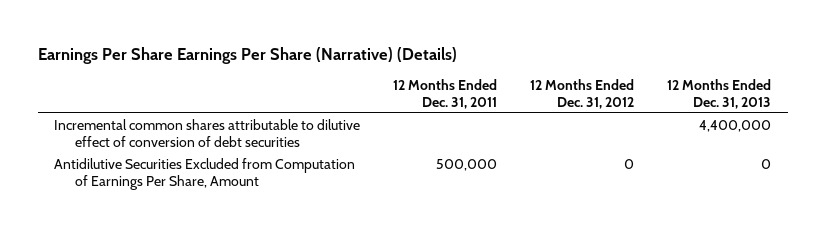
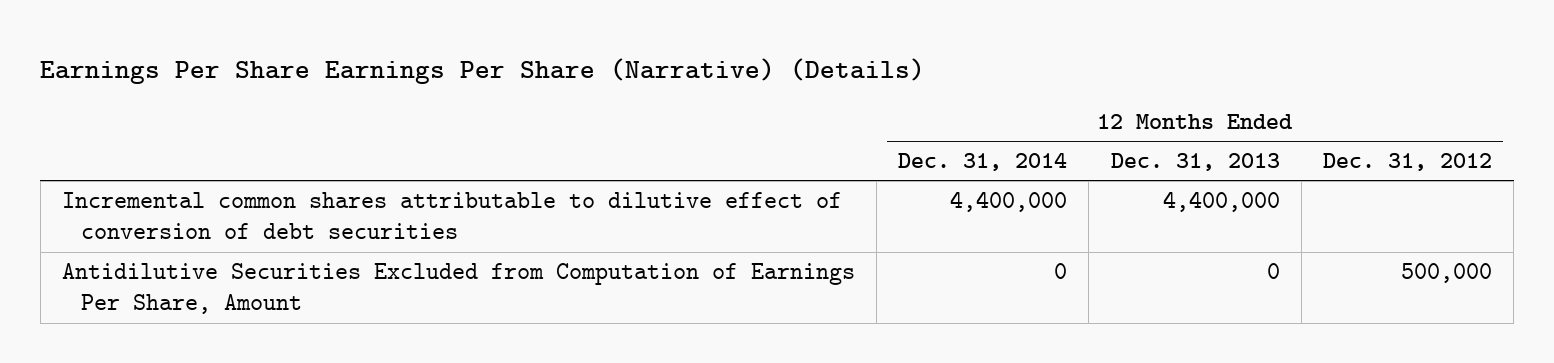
[393,78,498,110] 12 Months Ended Dec. 31, 2011 -> none
none -> [898,153,1068,172] Dec. 31, 2014
[624,158,635,169] 0 -> [1400,262,1492,283] 500,000

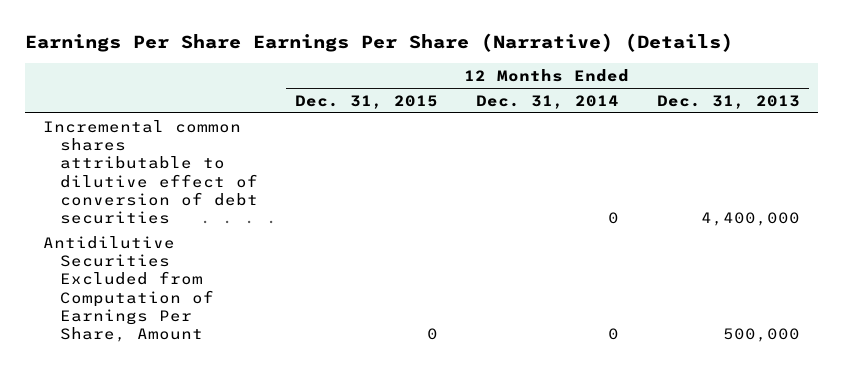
[1322,153,1492,172] Dec. 31, 2012 -> none
none -> [295,94,439,109] Dec. 31, 2015
[950,190,1068,212] 4,400,000 -> [607,212,619,225] 0
[1266,262,1280,279] 0 -> [722,328,800,343] 500,000

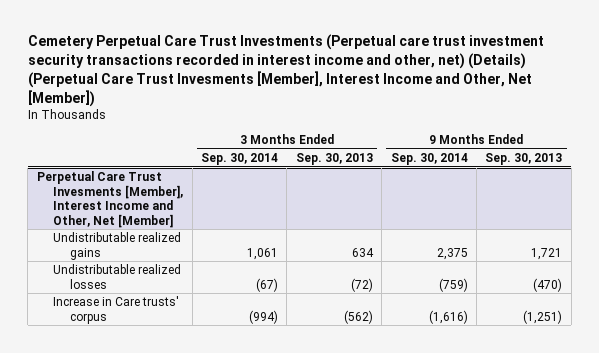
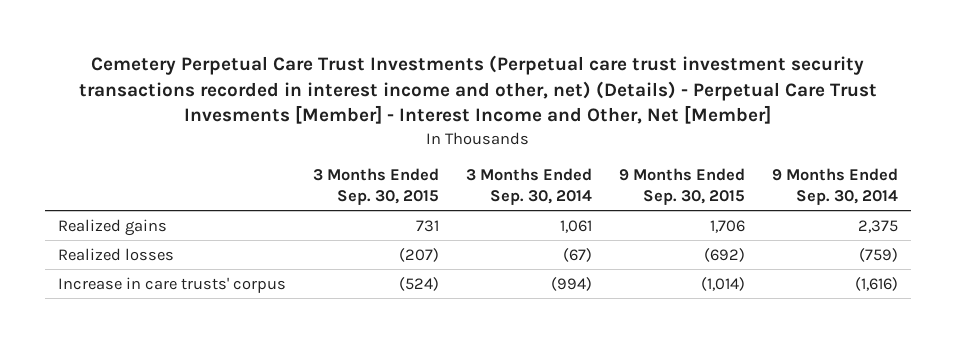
[27,34,544,107] Cemetery Perpetual Care Trust Investments (Perpetual care trust investment security transactions recorded in interest income and other, net) (Details) (Perpetual Care Trust Invesments [Member], Interest Income and Other, Net [Member]) -> [78,55,877,125] Cemetery Perpetual Care Trust Investments (Perpetual care trust investment security transactions recorded in interest income and other, net) (Details) - Perpetual Care Trust Invesments [Member] - Interest Income and Other, Net [Member]
[295,153,373,166] Sep. 30, 2013 -> none
[485,153,563,166] Sep. 30, 2013 -> none
none -> [313,168,440,205] 3 Months Ended Sep. 30, 2015
none -> [618,168,745,205] 9 Months Ended Sep. 30, 2015
[36,171,184,228] Perpetual Care Trust Invesments [Member], Interest Income and Other, Net [Member] -> none
[53,232,182,260] Undistributable realized gains -> [58,218,168,236] Realized gains
[53,264,182,289] Undistributable realized losses -> [58,247,175,261] Realized losses
[53,296,180,324] Increase in Care trusts' corpus -> [58,276,287,293] Increase in care trusts' corpus

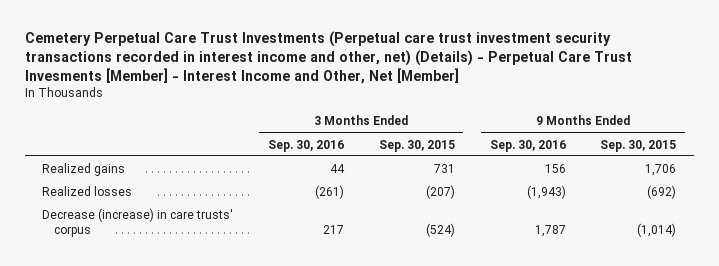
[465,168,592,205] 3 Months Ended Sep. 30, 2014 -> none
[771,168,898,205] 9 Months Ended Sep. 30, 2014 -> none
none -> [267,139,344,152] Sep. 30, 2016
none -> [489,139,566,152] Sep. 30, 2016
[58,276,287,293] Increase in care trusts' corpus -> [42,207,234,237] Decrease (increase) in care trusts' corpus

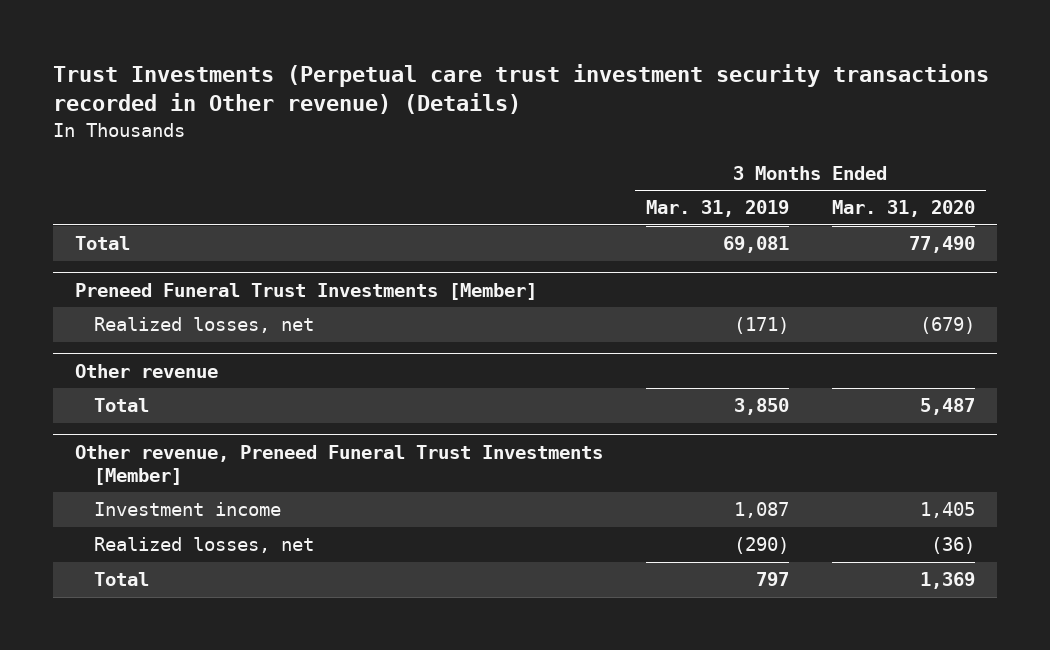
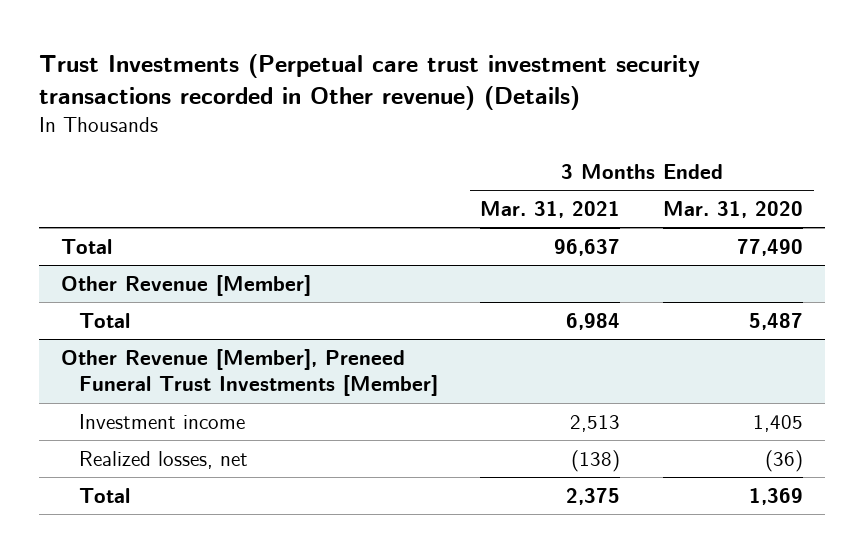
[645,200,789,218] Mar. 31, 2019 -> none
none -> [480,200,621,218] Mar. 31, 2021
[74,282,537,300] Preneed Funeral Trust Investments [Member] -> none
[93,317,314,334] Realized losses, net -> none
[74,363,218,378] Other revenue -> [60,274,311,296] Other Revenue [Member]
[74,444,603,485] Other revenue, Preneed Funeral Trust Investments [Member] -> [60,348,438,397] Other Revenue [Member], Preneed Funeral Trust Investments [Member]

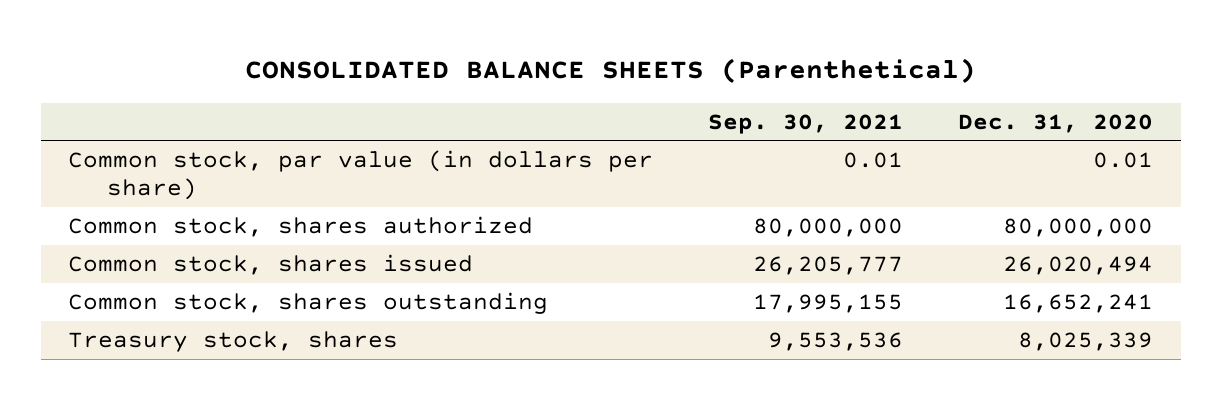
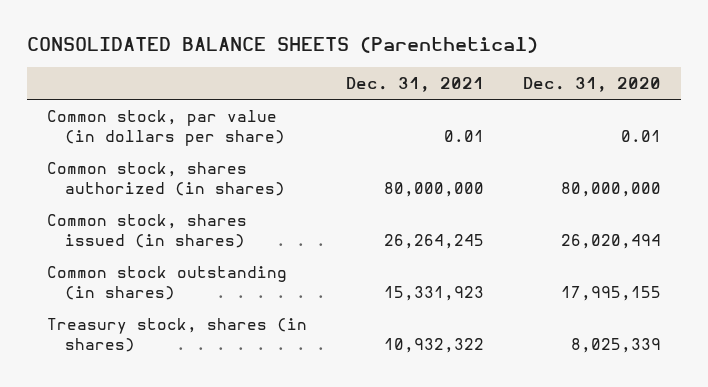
[708,113,904,134] Sep. 30, 2021 -> none
none -> [346,77,485,93] Dec. 31, 2021
[68,215,534,237] Common stock, shares authorized -> [46,161,285,197] Common stock, shares authorized (in shares)
[68,253,474,275] Common stock, shares issued -> [46,213,247,249] Common stock, shares issued (in shares)
[68,291,549,314] Common stock, shares outstanding -> [46,265,287,301] Common stock outstanding (in shares)
[1003,293,1154,313] 16,652,241 -> [561,286,662,302] 17,995,155
[68,330,399,352] Treasury stock, shares -> [46,317,307,353] Treasury stock, shares (in shares)

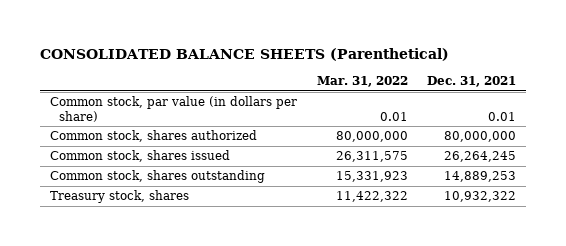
[523,77,662,93] Dec. 31, 2020 -> none
none -> [316,76,408,88] Mar. 31, 2022
[46,161,285,197] Common stock, shares authorized (in shares) -> [49,130,257,143] Common stock, shares authorized
[46,213,247,249] Common stock, shares issued (in shares) -> [49,150,230,163] Common stock, shares issued
[46,265,287,301] Common stock outstanding (in shares) -> [49,170,265,184] Common stock, shares outstanding
[384,286,485,302] 15,331,923 -> [444,171,517,183] 14,889,253
[46,317,307,353] Treasury stock, shares (in shares) -> [49,190,189,204] Treasury stock, shares

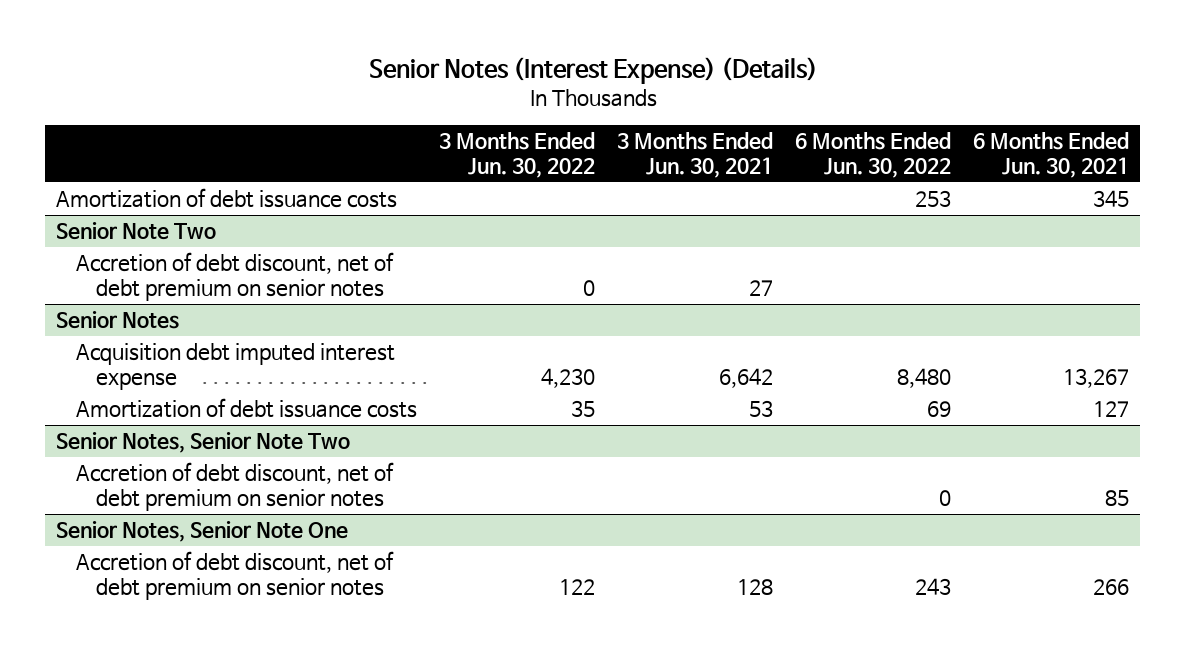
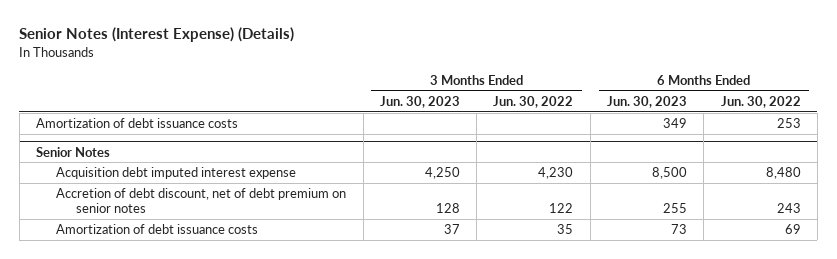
[617,132,774,179] 3 Months Ended Jun. 30, 2021 -> none
[973,132,1130,179] 6 Months Ended Jun. 30, 2021 -> none
none -> [379,95,460,108] Jun. 30, 2023
none -> [607,95,688,108] Jun. 30, 2023
[56,222,217,241] Senior Note Two -> none
[76,252,395,302] Accretion of debt discount, net of debt premium on senior notes -> none
[56,432,351,454] Senior Notes, Senior Note Two -> none
[76,462,395,512] Accretion of debt discount, net of debt premium on senior notes -> none
[56,521,349,543] Senior Notes, Senior Note One -> none
[76,398,418,419] Amortization of debt issuance costs -> [56,224,259,235] Amortization of debt issuance costs

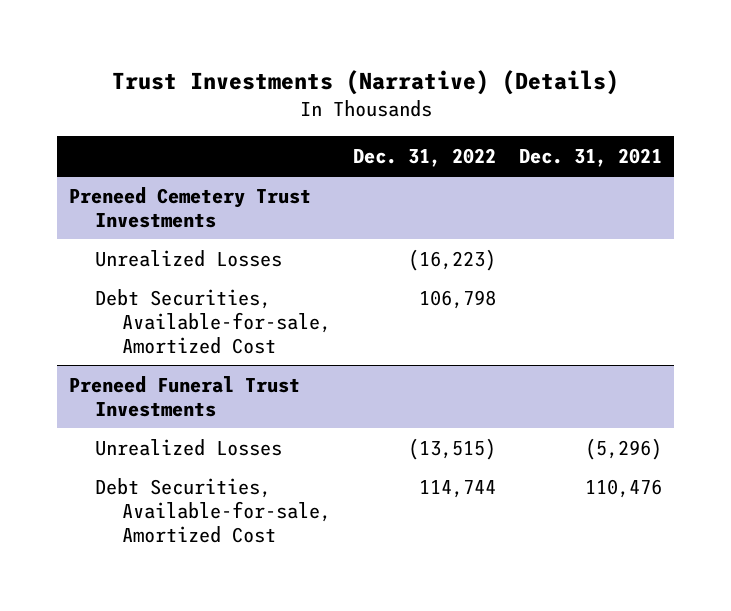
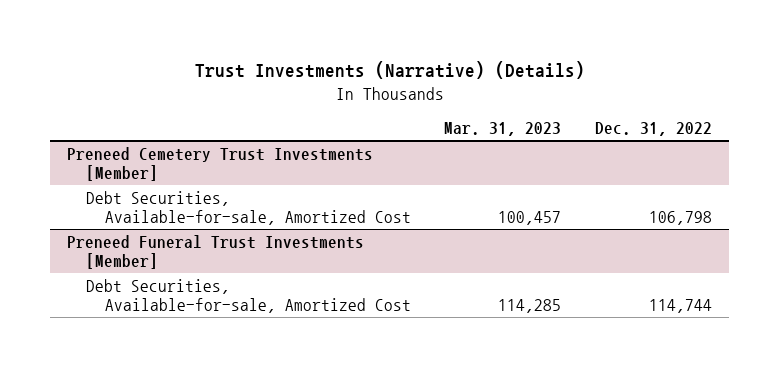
[519,147,663,167] Dec. 31, 2021 -> none
none -> [444,122,562,137] Mar. 31, 2023
[95,249,283,267] Unrealized Losses -> none
[68,186,311,228] Preneed Cemetery Trust Investments -> [67,146,374,182] Preneed Cemetery Trust Investments [Member]
[95,438,283,456] Unrealized Losses -> none
[68,375,300,417] Preneed Funeral Trust Investments -> [67,234,365,270] Preneed Funeral Trust Investments [Member]

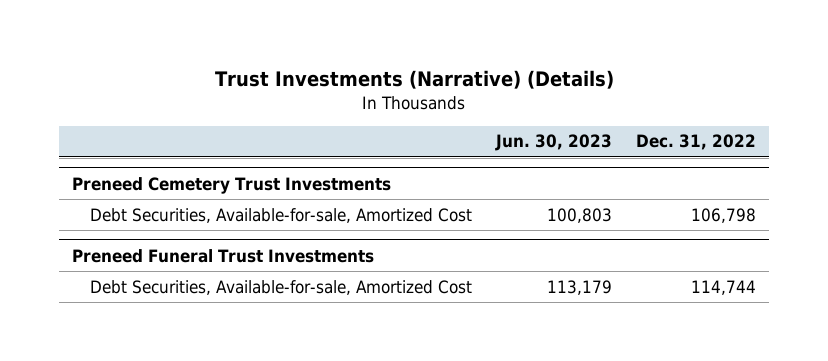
[444,122,562,137] Mar. 31, 2023 -> none
none -> [495,134,613,152] Jun. 30, 2023
[67,146,374,182] Preneed Cemetery Trust Investments [Member] -> [71,176,391,194] Preneed Cemetery Trust Investments
[67,234,365,270] Preneed Funeral Trust Investments [Member] -> [71,248,374,263] Preneed Funeral Trust Investments

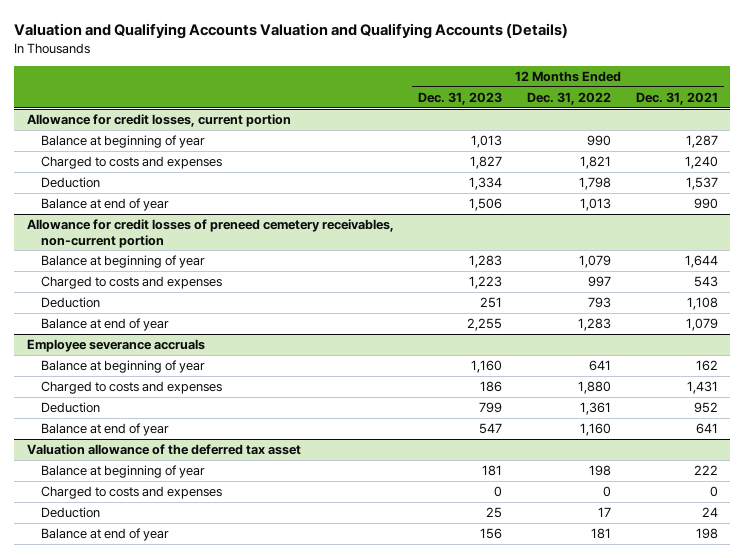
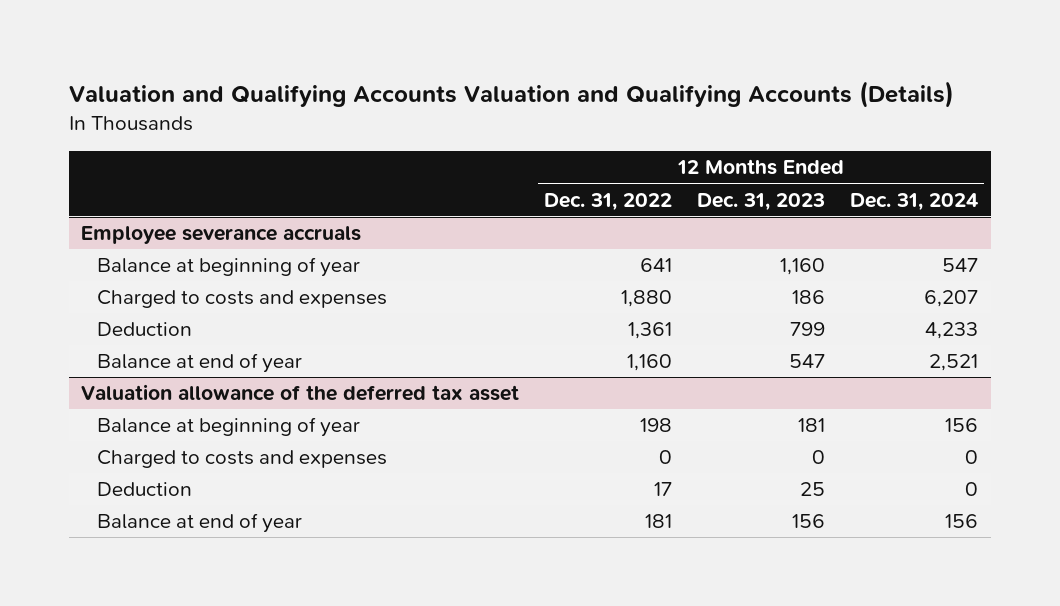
[635,92,718,106] Dec. 31, 2021 -> none
none -> [850,192,979,211] Dec. 31, 2024
[26,114,291,128] Allowance for credit losses, current portion -> none
[41,135,206,149] Balance at beginning of year -> none
[41,156,223,170] Charged to costs and expenses -> none
[41,177,101,189] Deduction -> none
[41,198,170,212] Balance at end of year -> none
[26,219,394,248] Allowance for credit losses of preneed cemetery receivables, non-current portion -> none
[41,255,206,269] Balance at beginning of year -> none
[41,276,223,290] Charged to costs and expenses -> none
[41,297,101,309] Deduction -> none
[41,318,170,332] Balance at end of year -> none

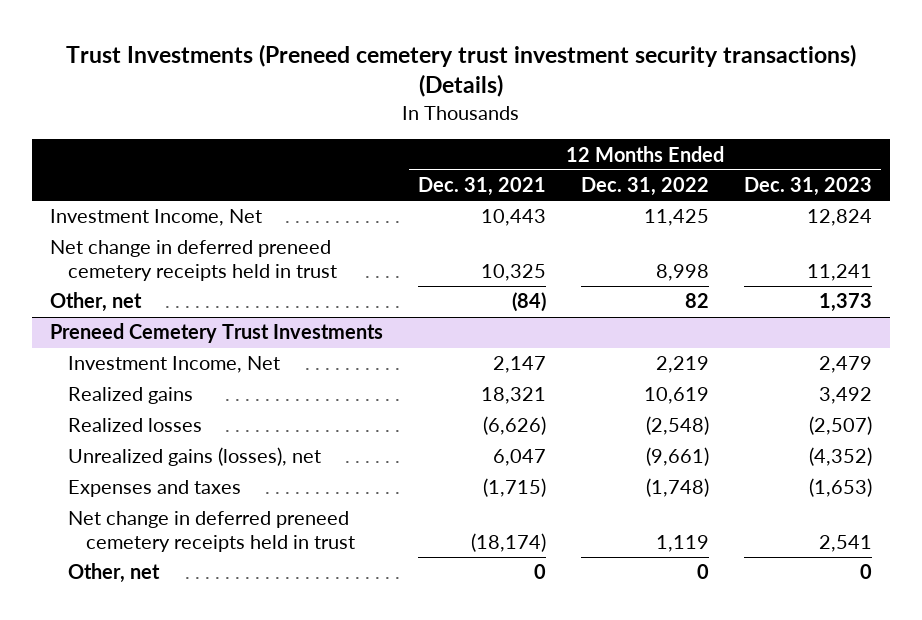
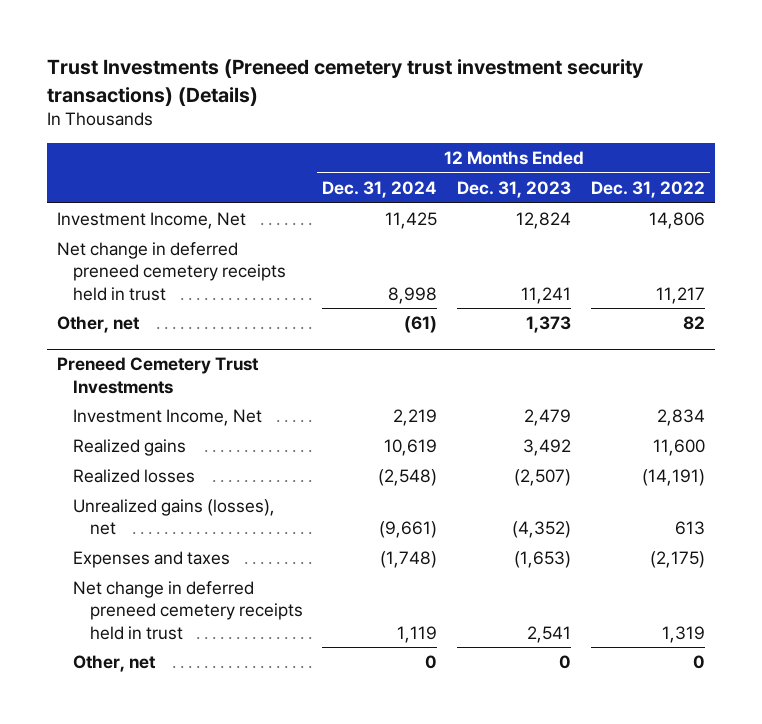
[417,177,546,197] Dec. 31, 2021 -> none
none -> [322,180,438,198] Dec. 31, 2024
[643,209,709,227] 11,425 -> [649,212,706,230] 14,806
[655,264,709,282] 8,998 -> [656,286,706,304] 11,217
[655,356,709,374] 2,219 -> [657,409,706,427] 2,834
[643,387,709,405] 10,619 -> [653,439,706,457] 11,600
[645,416,709,436] (2,548) -> [642,469,706,487] (14,191)
[645,447,709,467] (9,661) -> [675,521,706,536] 613
[645,478,709,498] (1,748) -> [650,551,706,569] (2,175)
[655,535,709,553] 1,119 -> [662,625,706,643] 1,319

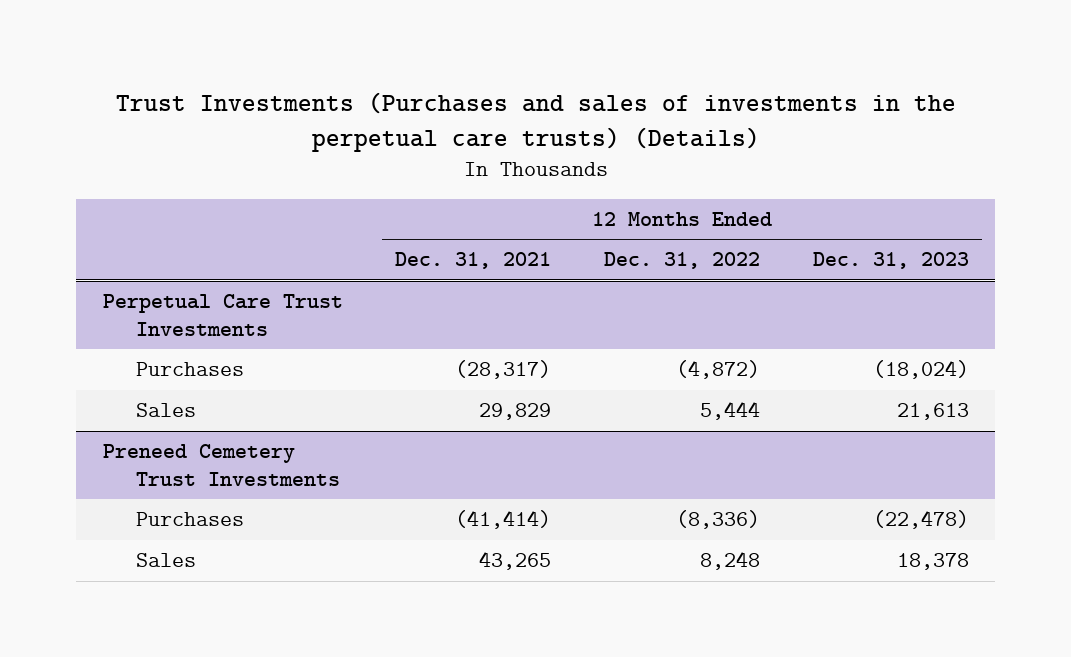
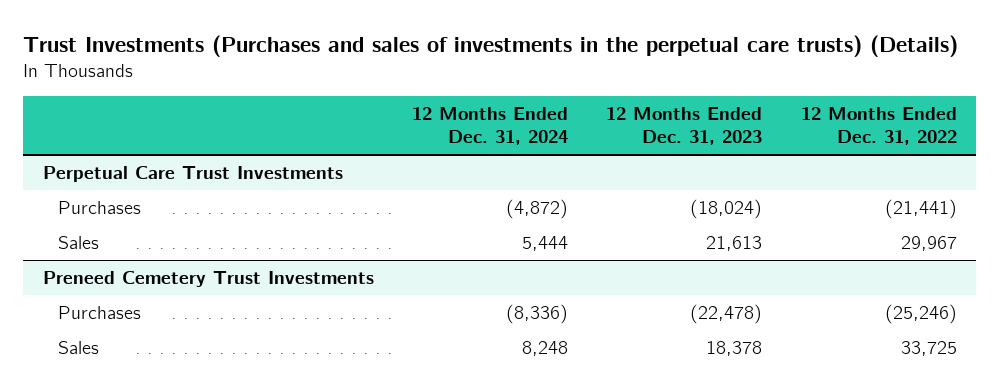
[395,252,552,270] Dec. 31, 2021 -> none
none -> [411,106,568,146] 12 Months Ended Dec. 31, 2024
[675,360,760,380] (4,872) -> [884,198,957,219] (21,441)
[699,401,760,421] 5,444 -> [900,235,957,251] 29,967
[675,510,760,530] (8,336) -> [884,303,957,324] (25,246)
[699,551,760,571] 8,248 -> [900,340,957,356] 33,725

